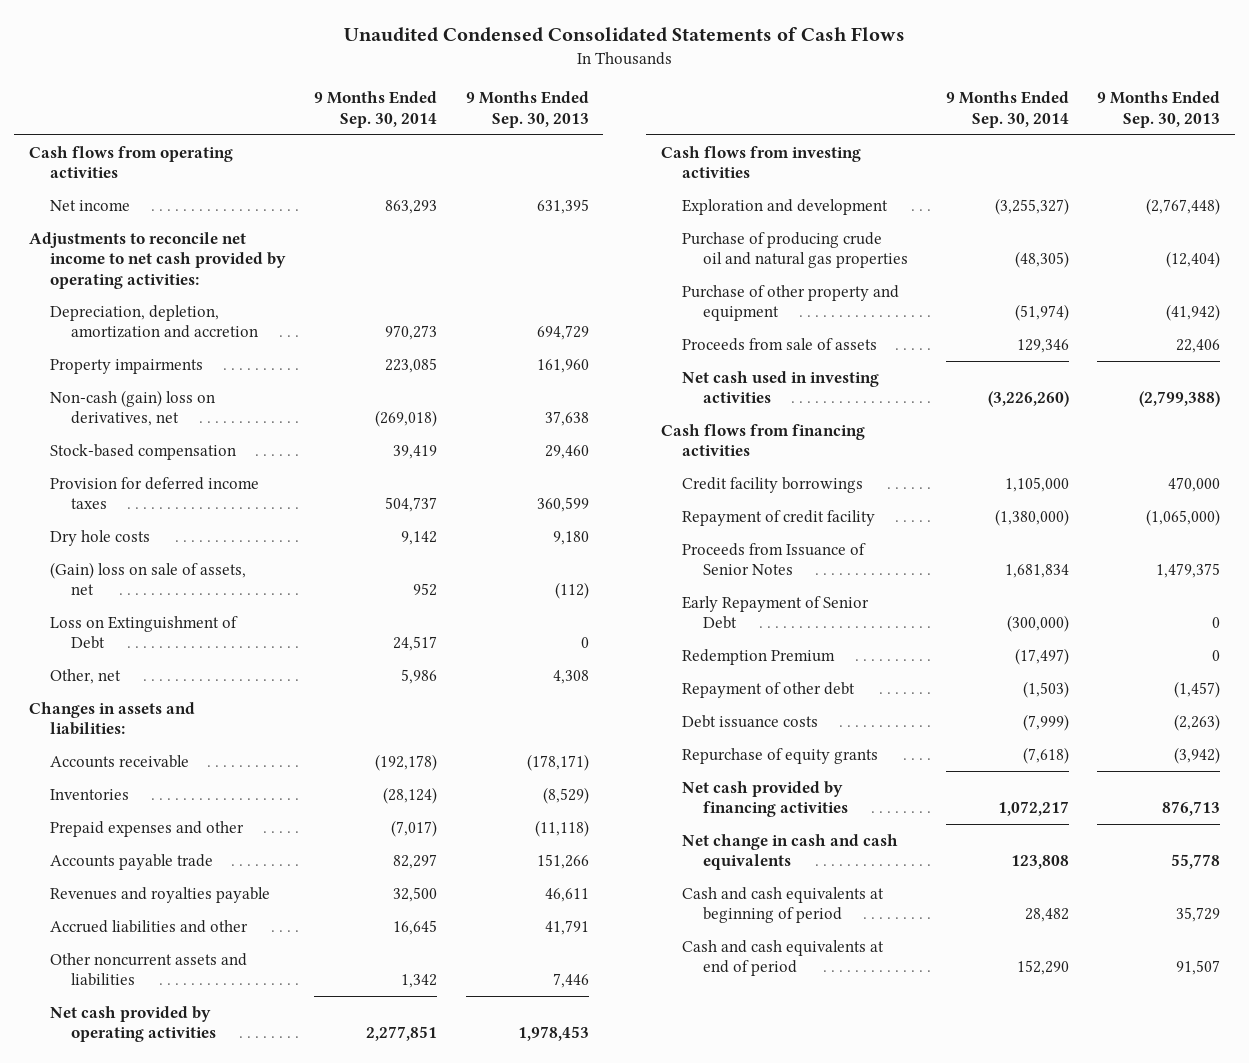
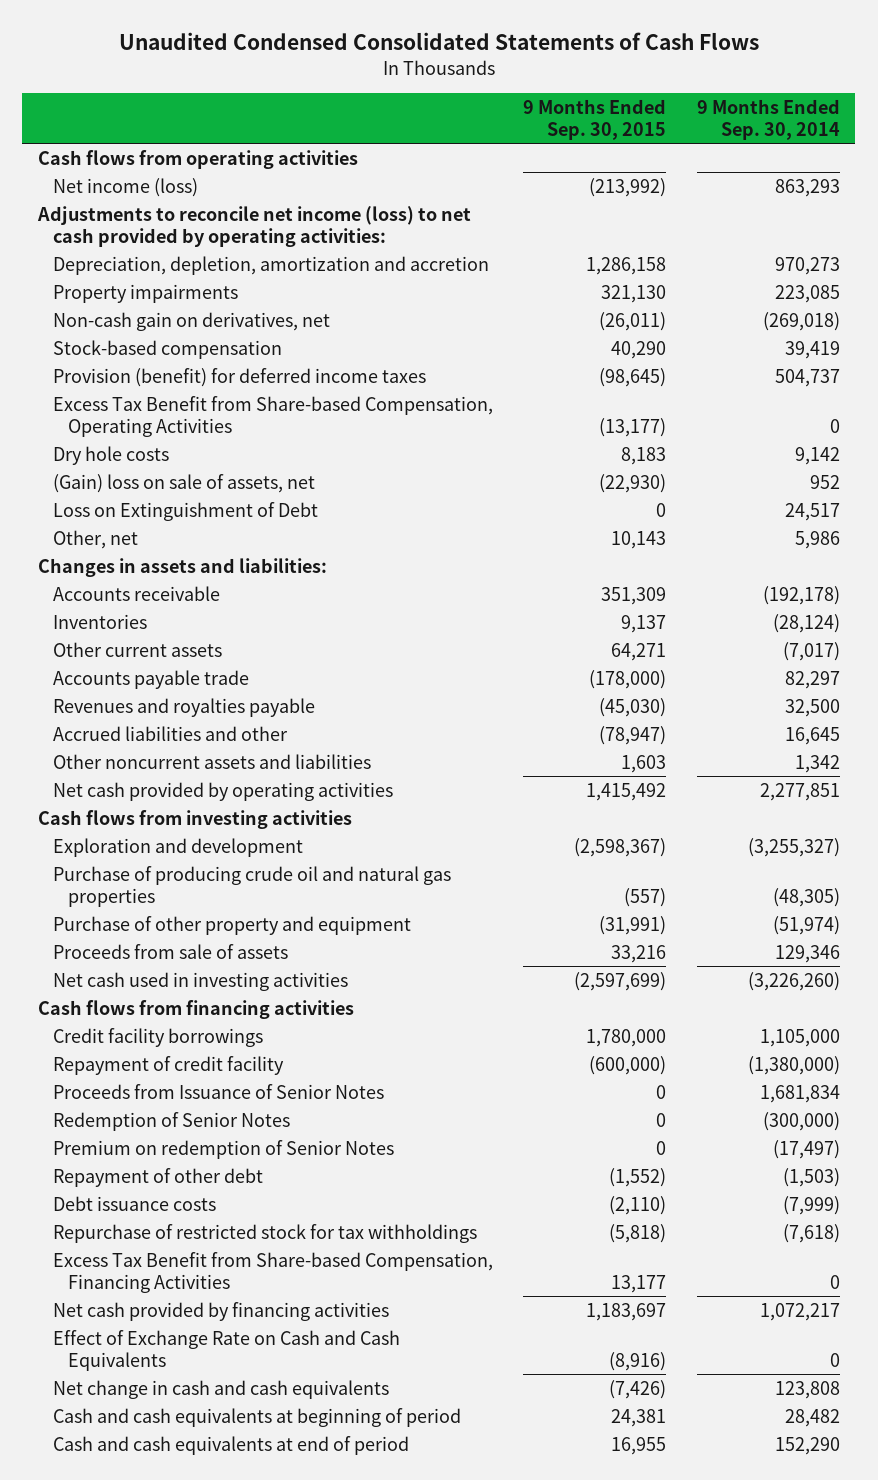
[465,91,589,128] 9 Months Ended Sep. 30, 2013 -> none
none -> [523,98,667,140] 9 Months Ended Sep. 30, 2015
[50,199,131,211] Net income -> [53,177,199,197] Net income (loss)
[28,231,287,289] Adjustments to reconcile net income to net cash provided by operating activities: -> [36,205,471,247] Adjustments to reconcile net income (loss) to net cash provided by operating activities:
[50,389,216,427] Non-cash (gain) loss on derivatives, net -> [53,311,331,331] Non-cash gain on derivatives, net
[50,476,260,510] Provision for deferred income taxes -> [53,367,427,387] Provision (benefit) for deferred income taxes
none -> [53,395,494,437] Excess Tax Benefit from Share-based Compensation, Operating Activities
[50,820,245,837] Prepaid expenses and other -> [53,641,223,657] Other current assets
[681,595,869,630] Early Repayment of Senior Debt -> [53,1111,291,1131] Redemption of Senior Notes
[681,648,835,665] Redemption Premium -> [53,1139,395,1159] Premium on redemption of Senior Notes
[681,747,878,764] Repurchase of equity grants -> [53,1223,478,1243] Repurchase of restricted stock for tax withholdings
none -> [53,1251,494,1293] Excess Tax Benefit from Share-based Compensation, Financing Activities
none -> [53,1329,401,1371] Effect of Exchange Rate on Cash and Cash Equivalents

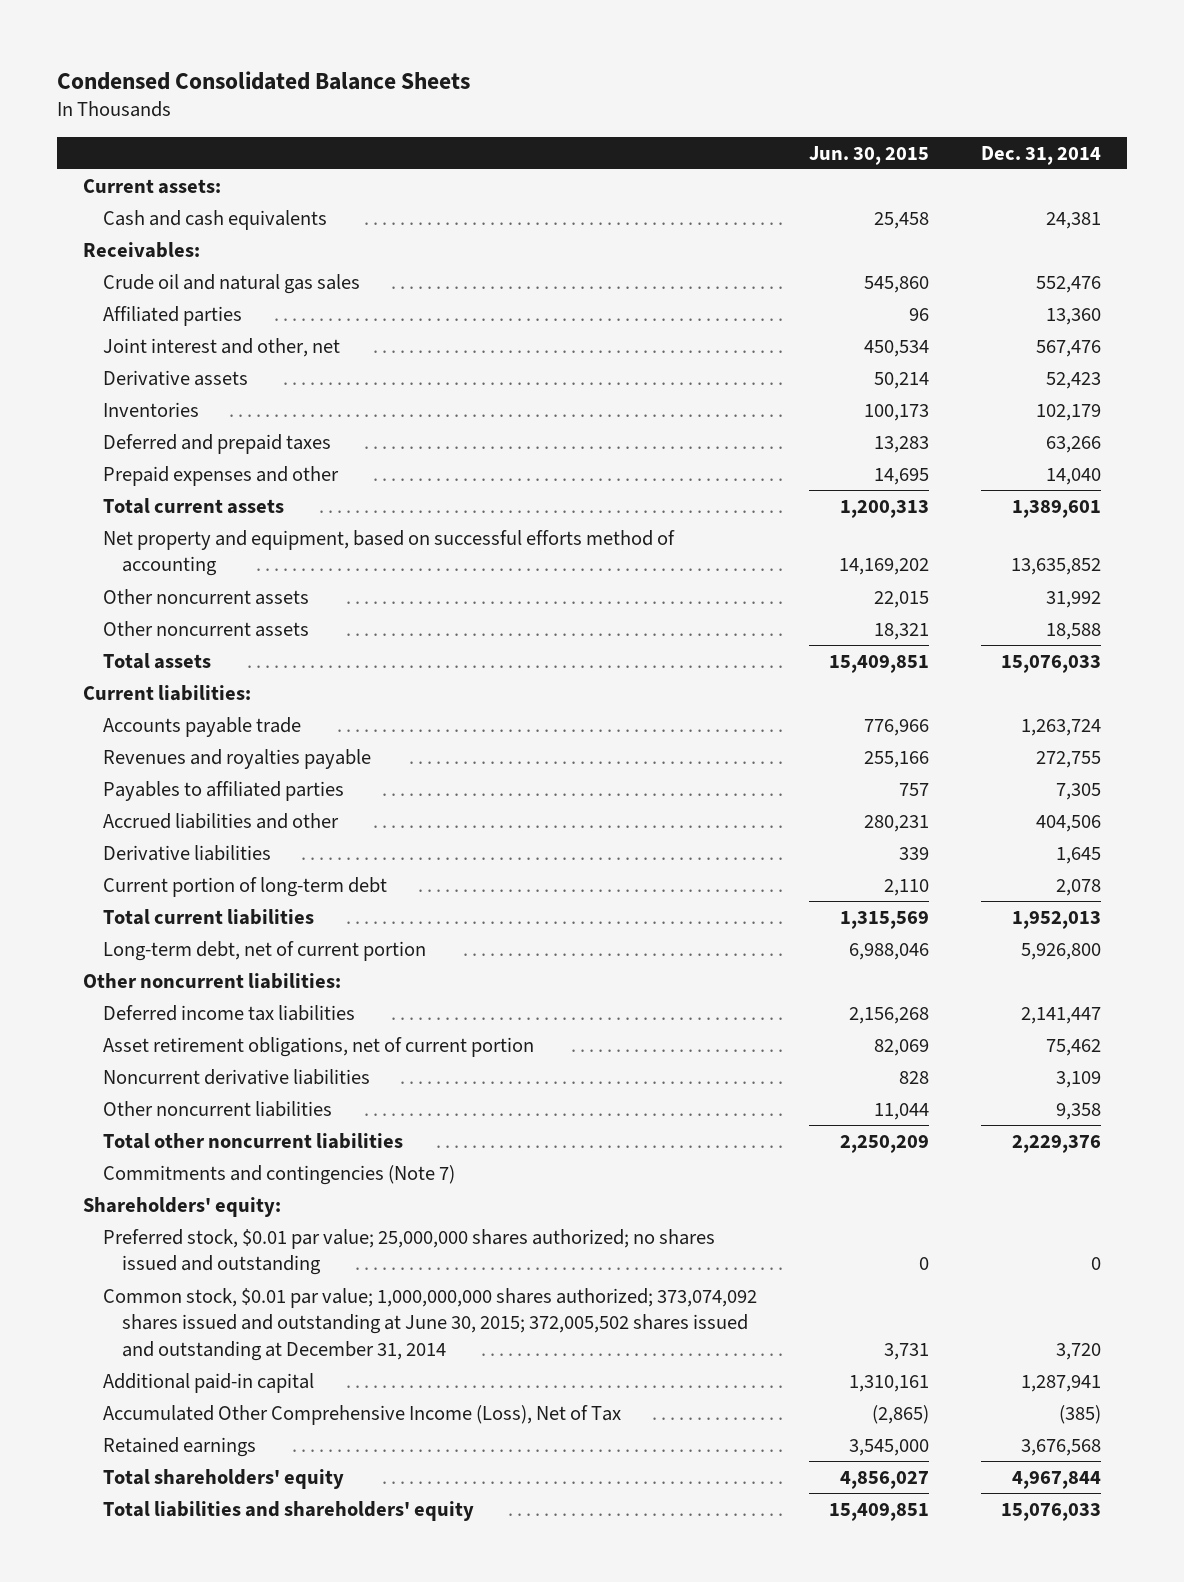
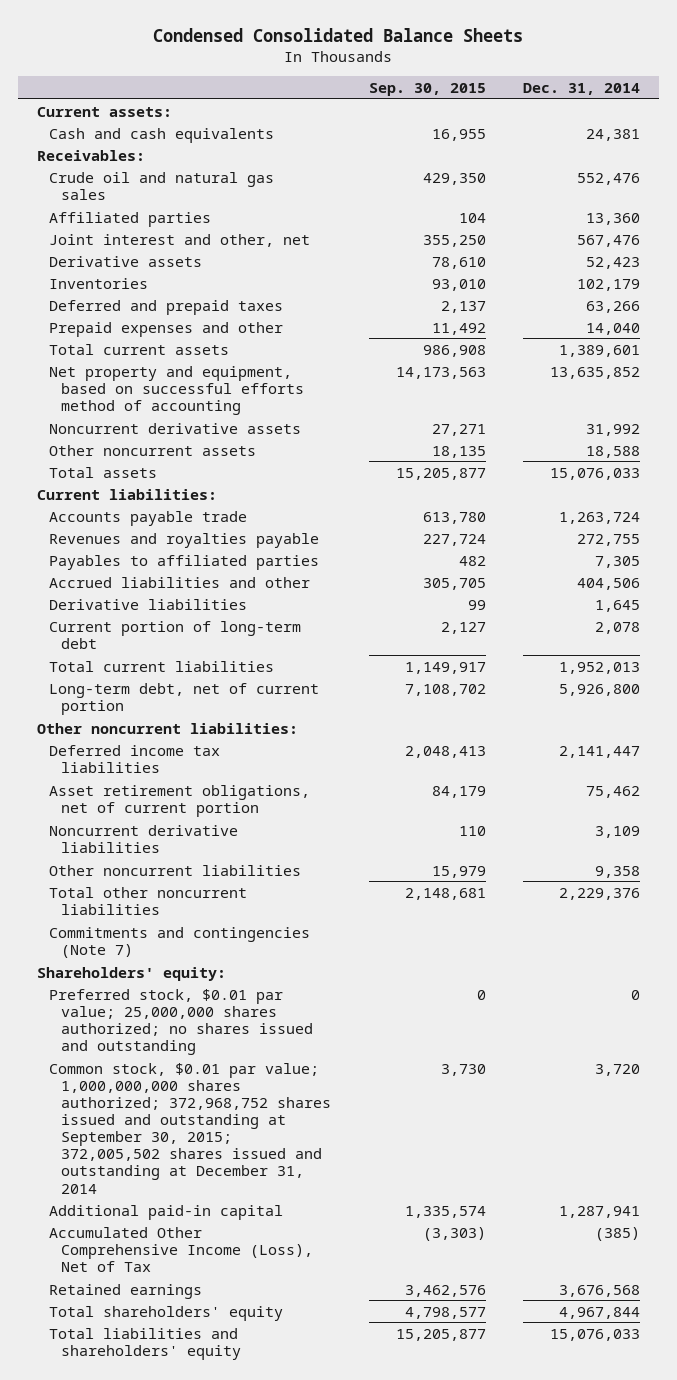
[808,145,929,165] Jun. 30, 2015 -> none
none -> [368,82,486,96] Sep. 30, 2015
[102,588,309,605] Other noncurrent assets -> [49,422,302,434] Noncurrent derivative assets
[102,1287,757,1362] Common stock, $0.01 par value; 1,000,000,000 shares authorized; 373,074,092 shares issued and outstanding at June 30, 2015; 372,005,502 shares issued and outstanding at December 31, 2014 -> [49,1062,332,1194] Common stock, $0.01 par value; 1,000,000,000 shares authorized; 372,968,752 shares issued and outstanding at September 30, 2015; 372,005,502 shares issued and outstanding at December 31, 2014

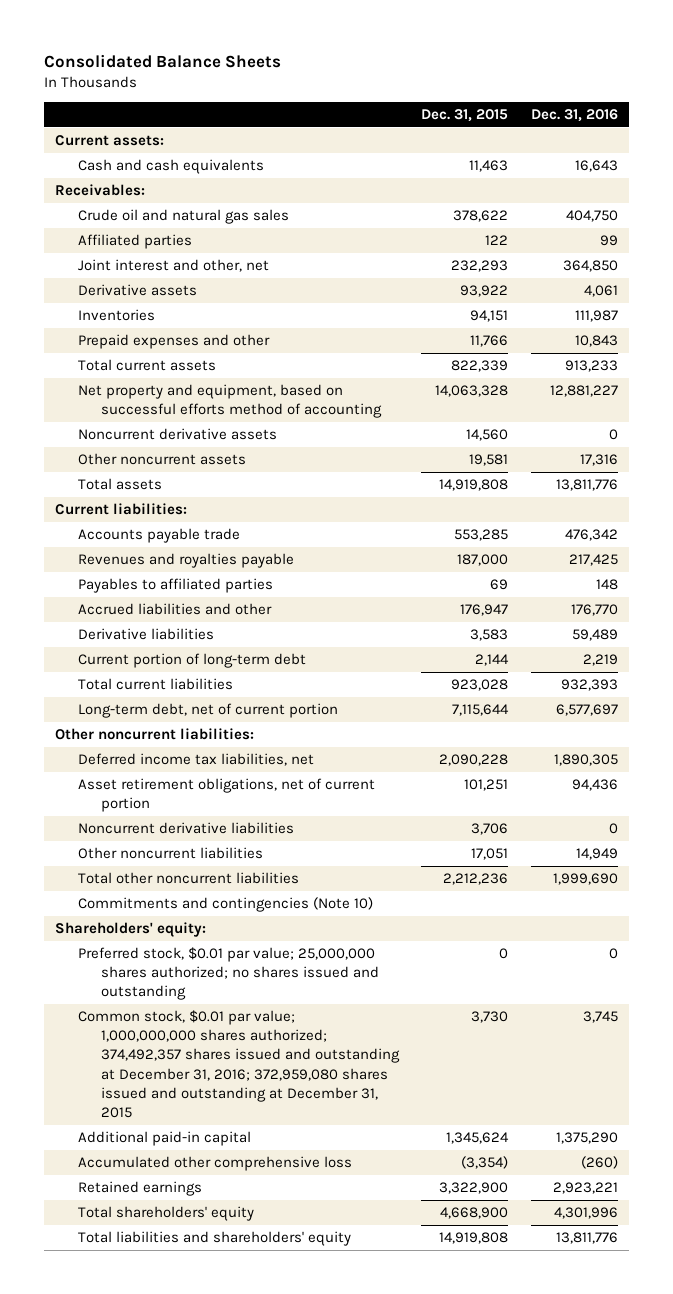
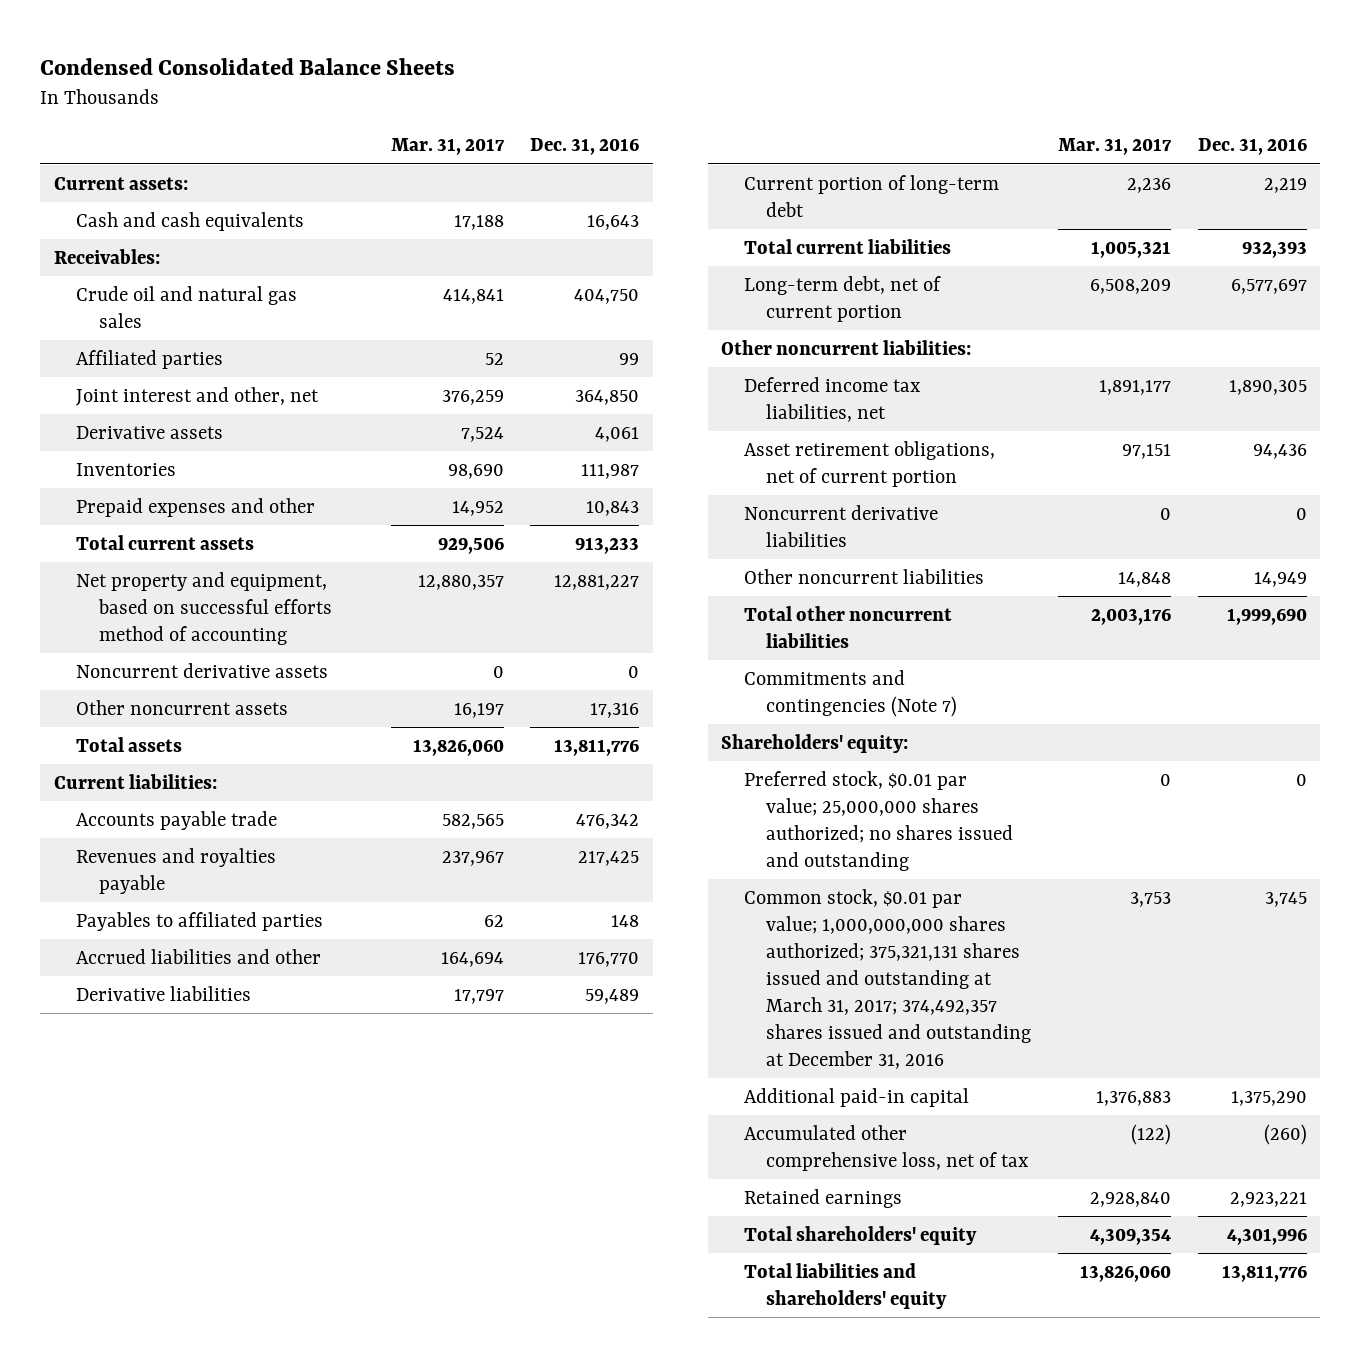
[44,54,282,69] Consolidated Balance Sheets -> [40,57,456,75] Condensed Consolidated Balance Sheets
[421,108,509,122] Dec. 31, 2015 -> none
none -> [390,138,505,156] Mar. 31, 2017
[78,896,374,912] Commitments and contingencies (Note 10) -> [743,669,958,717] Commitments and contingencies (Note 7)
[78,1009,400,1118] Common stock, $0.01 par value; 1,000,000,000 shares authorized; 374,492,357 shares issued and outstanding at December 31, 2016; 372,959,080 shares issued and outstanding at December 31, 2015 -> [743,888,1032,1069] Common stock, $0.01 par value; 1,000,000,000 shares authorized; 375,321,131 shares issued and outstanding at March 31, 2017; 374,492,357 shares issued and outstanding at December 31, 2016
[78,1155,353,1171] Accumulated other comprehensive loss -> [743,1124,1029,1171] Accumulated other comprehensive loss, net of tax

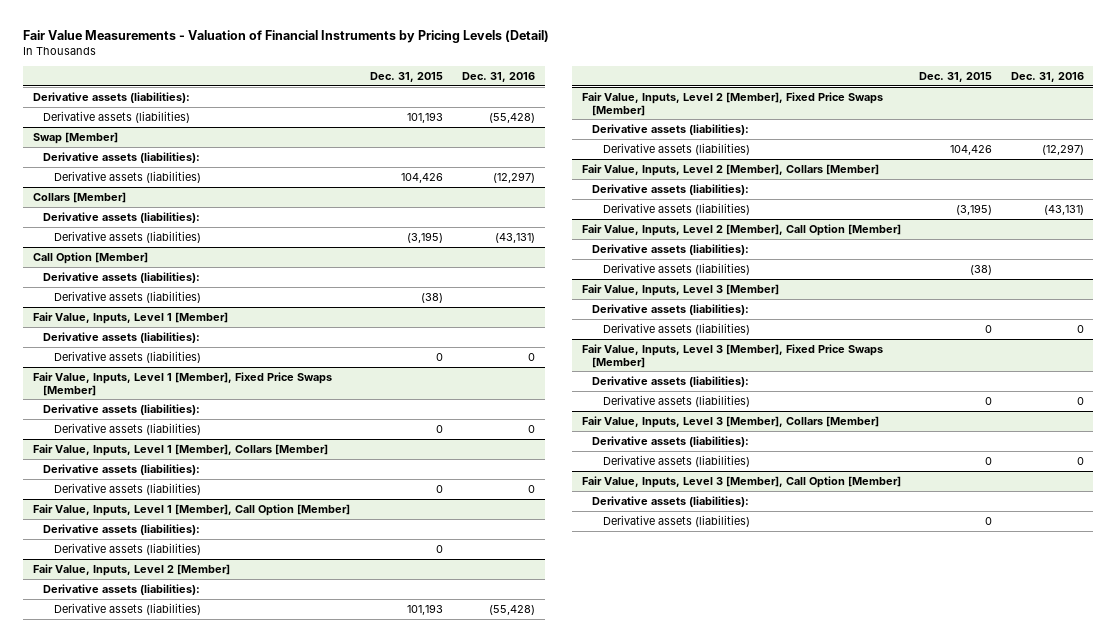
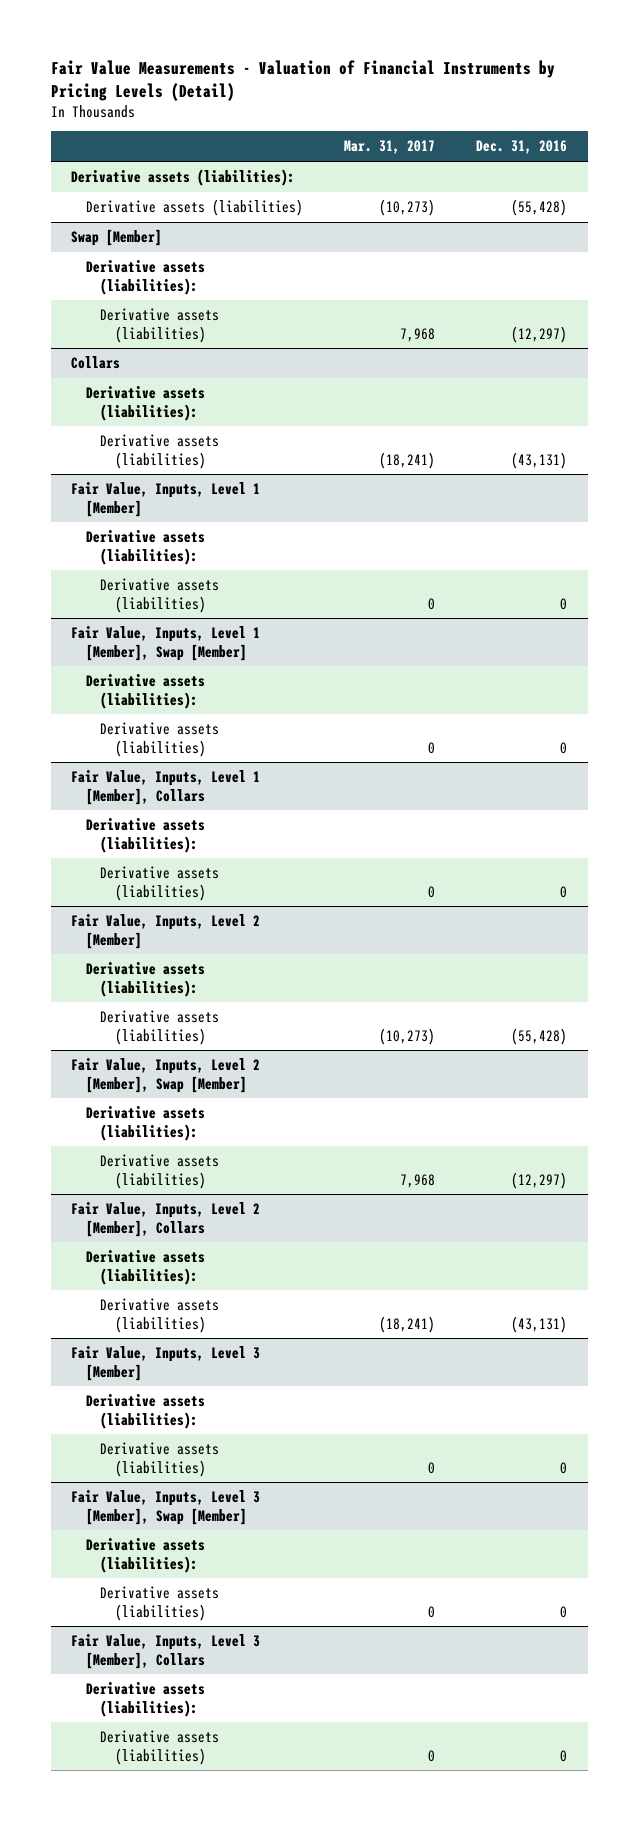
[370,72,444,83] Dec. 31, 2015 -> none
none -> [343,140,435,155] Mar. 31, 2017
[32,191,126,203] Collars [Member] -> [71,356,121,370] Collars
[32,251,148,264] Call Option [Member] -> none
[43,271,201,283] Derivative assets (liabilities): -> none
[54,290,202,303] Derivative assets (liabilities) -> none
[32,371,332,396] Fair Value, Inputs, Level 1 [Member], Fixed Price Swaps [Member] -> [71,626,261,661] Fair Value, Inputs, Level 1 [Member], Swap [Member]
[32,443,328,456] Fair Value, Inputs, Level 1 [Member], Collars [Member] -> [71,770,261,805] Fair Value, Inputs, Level 1 [Member], Collars
[32,503,350,516] Fair Value, Inputs, Level 1 [Member], Call Option [Member] -> none
[43,523,201,535] Derivative assets (liabilities): -> none
[54,542,202,555] Derivative assets (liabilities) -> none
[581,91,883,116] Fair Value, Inputs, Level 2 [Member], Fixed Price Swaps [Member] -> [71,1058,261,1093] Fair Value, Inputs, Level 2 [Member], Swap [Member]
[581,163,879,176] Fair Value, Inputs, Level 2 [Member], Collars [Member] -> [71,1202,261,1237] Fair Value, Inputs, Level 2 [Member], Collars
[581,223,901,236] Fair Value, Inputs, Level 2 [Member], Call Option [Member] -> none
[592,243,750,255] Derivative assets (liabilities): -> none
[602,262,750,275] Derivative assets (liabilities) -> none
[581,343,883,368] Fair Value, Inputs, Level 3 [Member], Fixed Price Swaps [Member] -> [71,1490,261,1525] Fair Value, Inputs, Level 3 [Member], Swap [Member]
[581,415,879,428] Fair Value, Inputs, Level 3 [Member], Collars [Member] -> [71,1634,261,1669] Fair Value, Inputs, Level 3 [Member], Collars
[581,475,901,488] Fair Value, Inputs, Level 3 [Member], Call Option [Member] -> none
[592,495,750,507] Derivative assets (liabilities): -> none
[602,514,750,527] Derivative assets (liabilities) -> none

